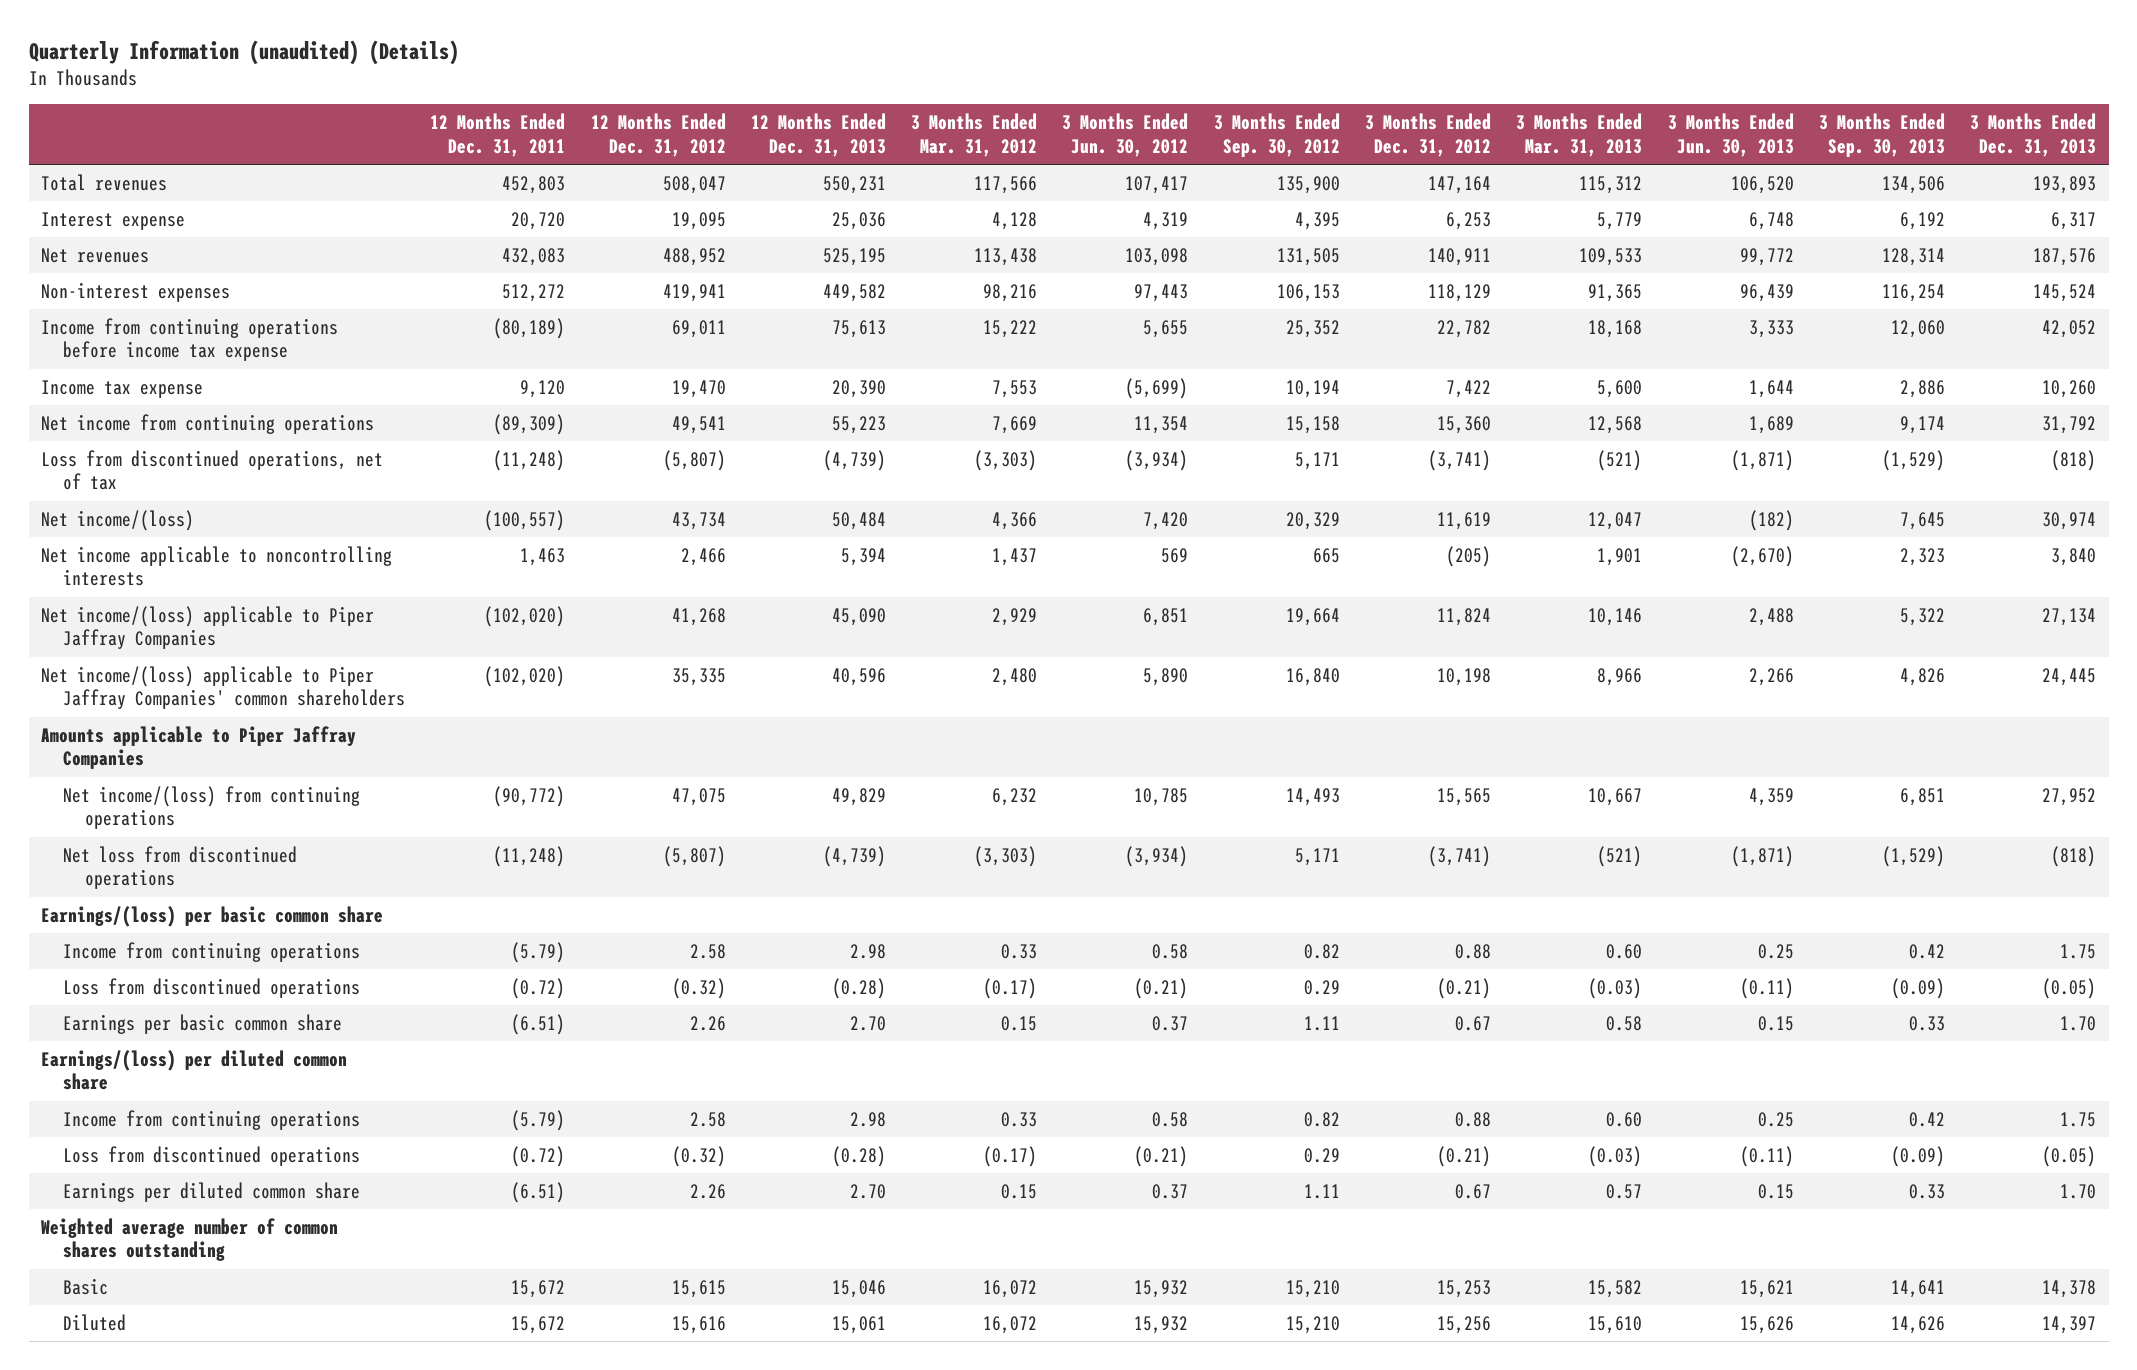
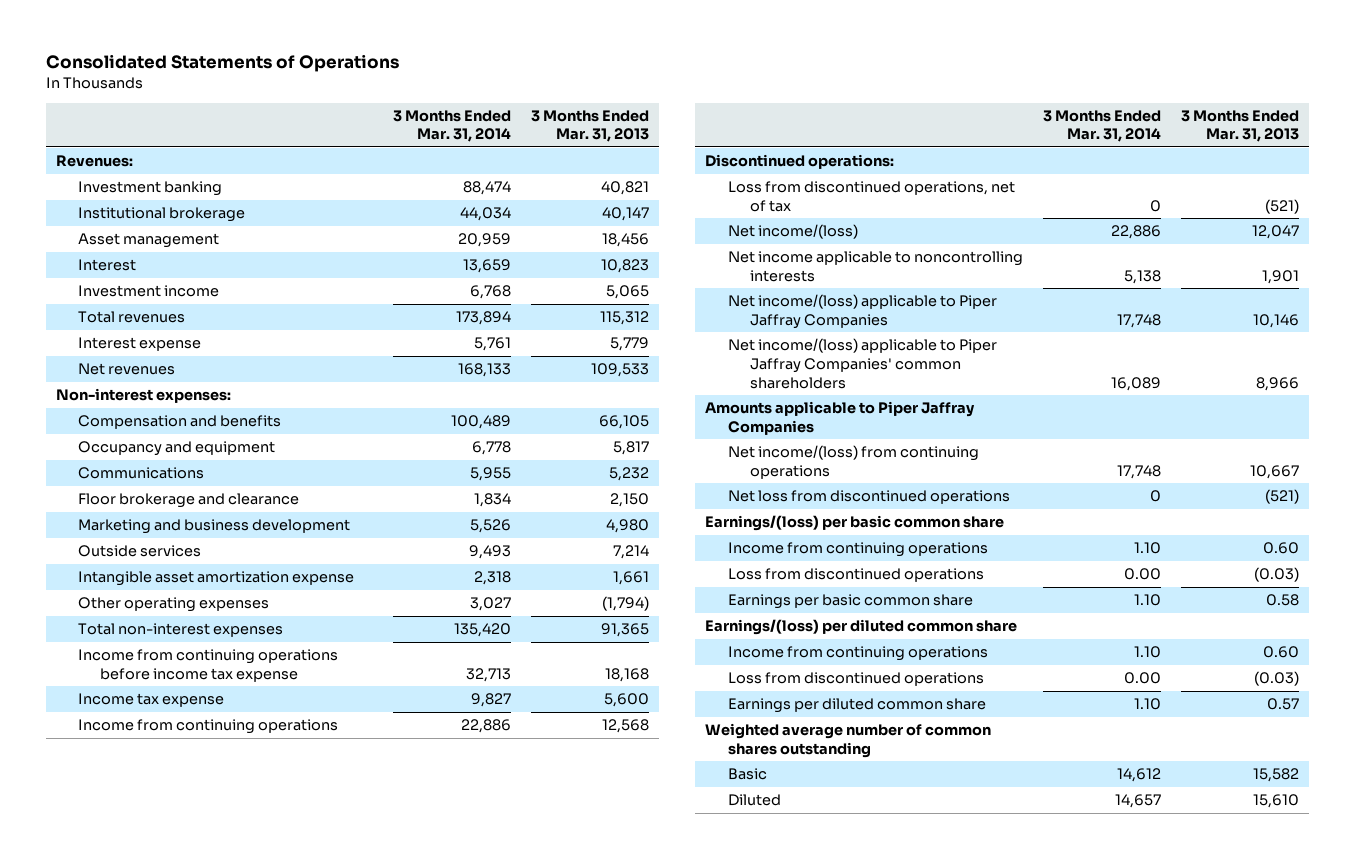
[28,39,459,65] Quarterly Information (unaudited) (Details) -> [45,54,399,73] Consolidated Statements of Operations
[430,113,566,157] 12 Months Ended Dec. 31, 2011 -> none
[590,113,726,157] 12 Months Ended Dec. 31, 2012 -> none
[750,113,886,157] 12 Months Ended Dec. 31, 2013 -> none
[911,113,1038,157] 3 Months Ended Mar. 31, 2012 -> none
[1062,113,1189,157] 3 Months Ended Jun. 30, 2012 -> none
[1213,113,1340,157] 3 Months Ended Sep. 30, 2012 -> none
[1364,113,1491,157] 3 Months Ended Dec. 31, 2012 -> none
[1667,113,1794,157] 3 Months Ended Jun. 30, 2013 -> none
[1818,113,1945,157] 3 Months Ended Sep. 30, 2013 -> none
[1970,113,2097,157] 3 Months Ended Dec. 31, 2013 -> none
none -> [393,109,512,143] 3 Months Ended Mar. 31, 2014
none -> [55,155,133,168] Revenues:
none -> [78,181,223,197] Investment banking
none -> [78,207,246,223] Institutional brokerage
none -> [78,233,220,249] Asset management
none -> [78,259,137,272] Interest
none -> [78,285,220,298] Investment income
none -> [55,388,231,404] Non-interest expenses:
none -> [78,415,282,430] Compensation and benefits
none -> [78,441,276,457] Occupancy and equipment
none -> [78,467,205,480] Communications
none -> [78,493,300,509] Floor brokerage and clearance
none -> [78,519,351,535] Marketing and business development
none -> [78,545,202,558] Outside services
none -> [78,571,355,587] Intangible asset amortization expense
none -> [78,597,270,613] Other operating expenses
[41,281,231,302] Non-interest expenses -> [78,623,284,638] Total non-interest expenses
[41,413,375,434] Net income from continuing operations -> [78,719,339,735] Income from continuing operations
none -> [705,154,895,170] Discontinued operations:

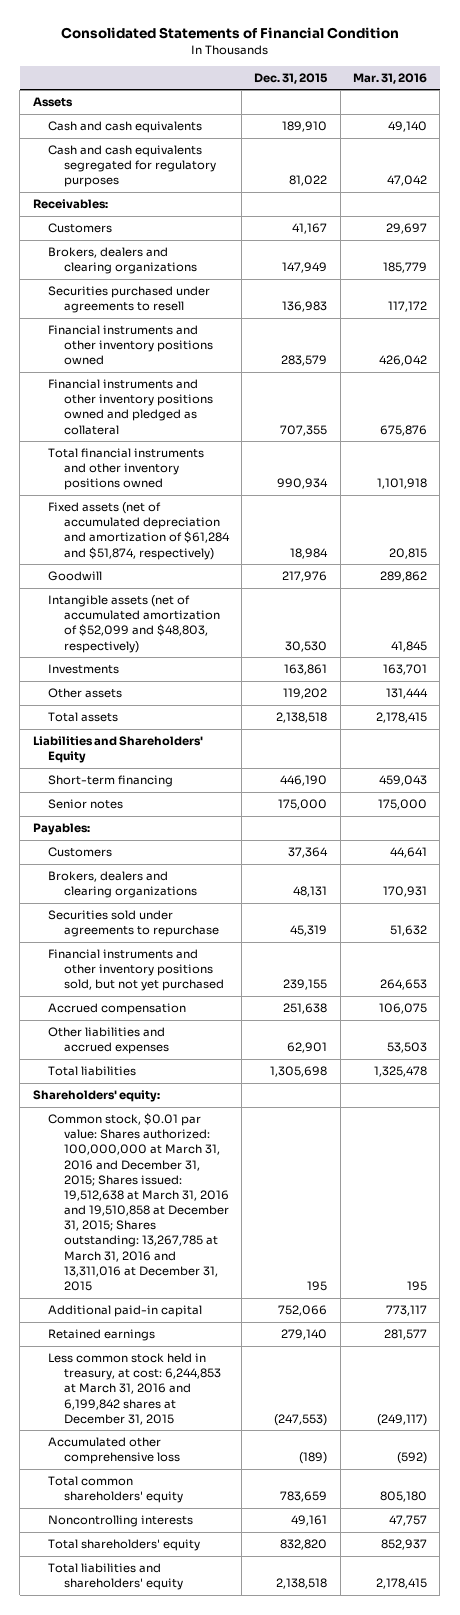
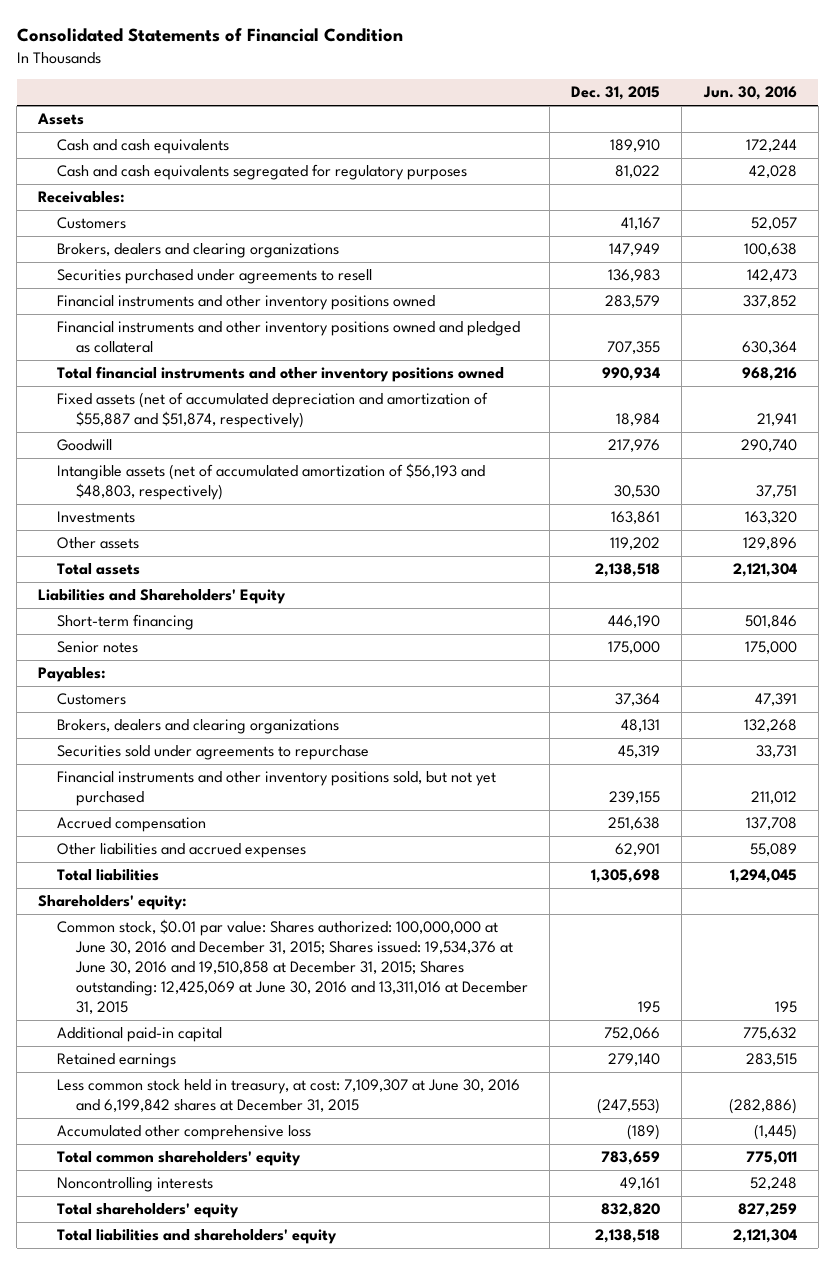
[353,72,428,84] Mar. 31, 2016 -> none
none -> [702,86,797,101] Jun. 30, 2016
[48,502,230,560] Fixed assets (net of accumulated depreciation and amortization of $61,284 and $51,874, respectively) -> [57,392,489,429] Fixed assets (net of accumulated depreciation and amortization of $55,887 and $51,874, respectively)
[48,595,220,653] Intangible assets (net of accumulated amortization of $52,099 and $48,803, respectively) -> [57,463,486,501] Intangible assets (net of accumulated amortization of $56,193 and $48,803, respectively)
[48,1113,229,1291] Common stock, $0.01 par value: Shares authorized: 100,000,000 at March 31, 2016 and December 31, 2015; Shares issued: 19,512,638 at March 31, 2016 and 19,510,858 at December 31, 2015; Shares outstanding: 13,267,785 at March 31, 2016 and 13,311,016 at December 31, 2015 -> [57,919,528,1014] Common stock, $0.01 par value: Shares authorized: 100,000,000 at June 30, 2016 and December 31, 2015; Shares issued: 19,534,376 at June 30, 2016 and 19,510,858 at December 31, 2015; Shares outstanding: 12,425,069 at June 30, 2016 and 13,311,016 at December 31, 2015
[48,1353,221,1425] Less common stock held in treasury, at cost: 6,244,853 at March 31, 2016 and 6,199,842 shares at December 31, 2015 -> [57,1079,521,1113] Less common stock held in treasury, at cost: 7,109,307 at June 30, 2016 and 6,199,842 shares at December 31, 2015

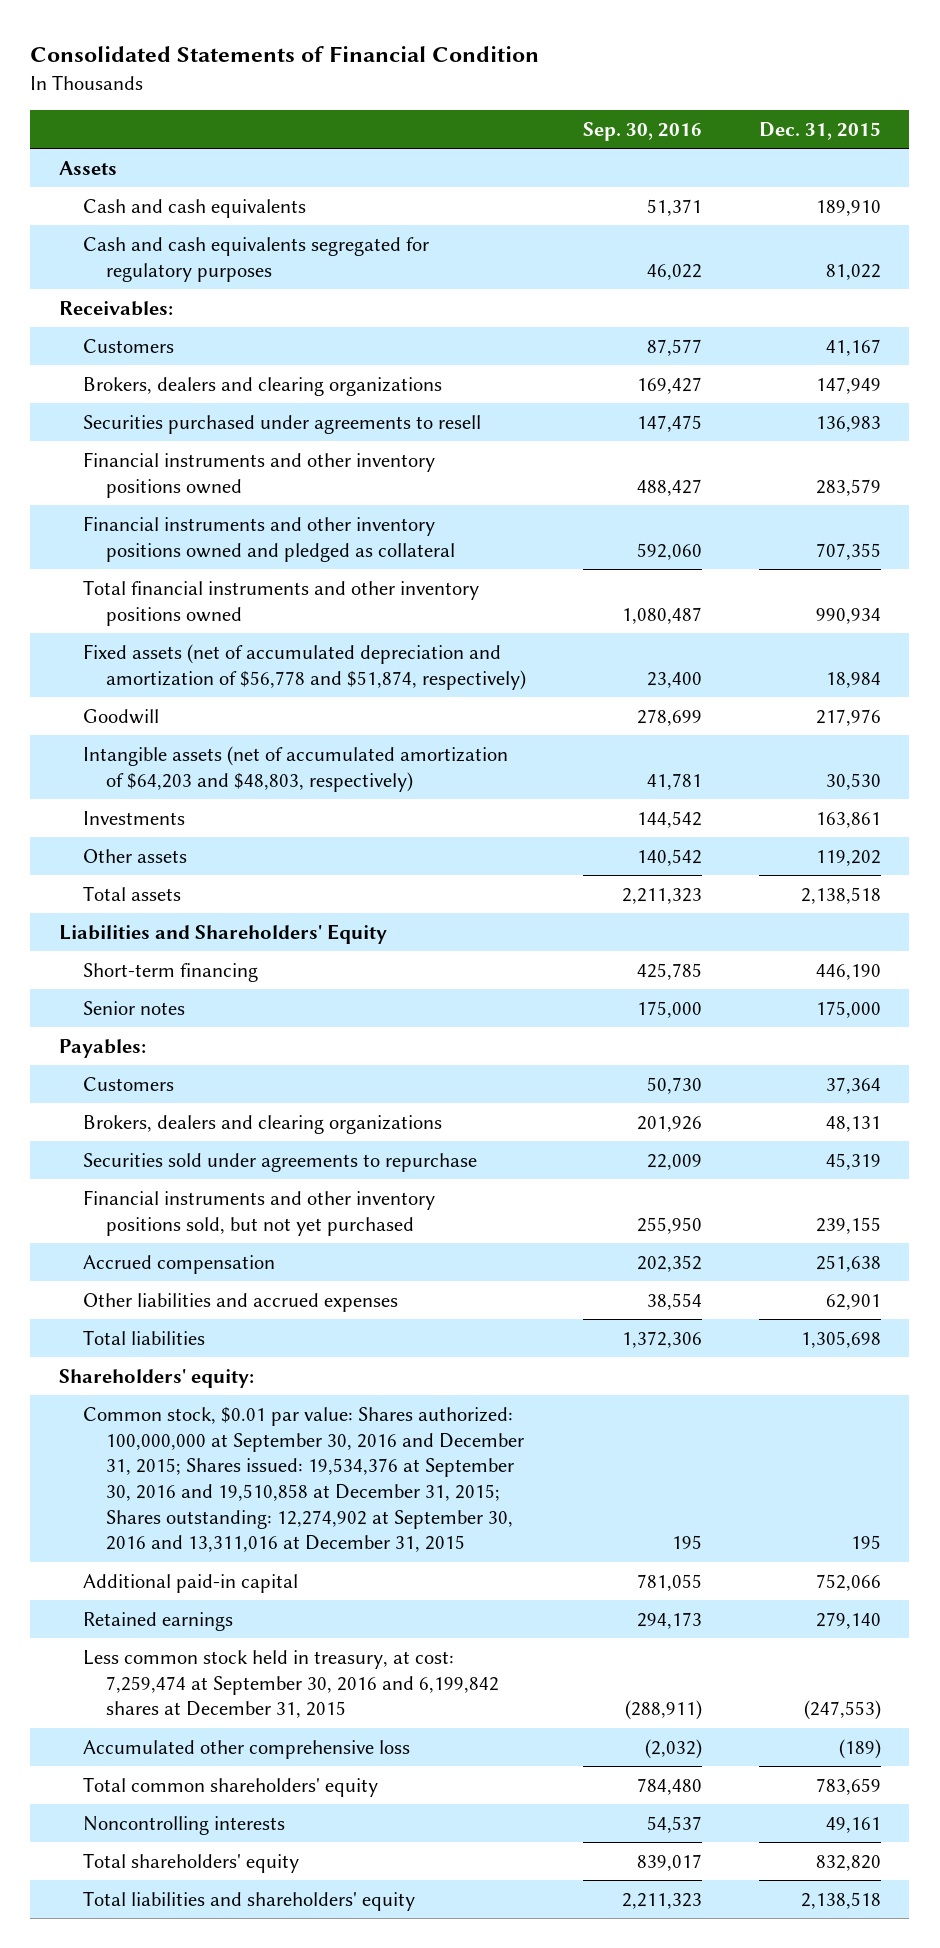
[702,86,797,101] Jun. 30, 2016 -> none
none -> [583,121,703,141] Sep. 30, 2016
[57,392,489,429] Fixed assets (net of accumulated depreciation and amortization of $55,887 and $51,874, respectively) -> [82,643,527,690] Fixed assets (net of accumulated depreciation and amortization of $56,778 and $51,874, respectively)
[57,463,486,501] Intangible assets (net of accumulated amortization of $56,193 and $48,803, respectively) -> [82,745,508,792] Intangible assets (net of accumulated amortization of $64,203 and $48,803, respectively)
[57,919,528,1014] Common stock, $0.01 par value: Shares authorized: 100,000,000 at June 30, 2016 and December 31, 2015; Shares issued: 19,534,376 at June 30, 2016 and 19,510,858 at December 31, 2015; Shares outstanding: 12,425,069 at June 30, 2016 and 13,311,016 at December 31, 2015 -> [82,1406,525,1553] Common stock, $0.01 par value: Shares authorized: 100,000,000 at September 30, 2016 and December 31, 2015; Shares issued: 19,534,376 at September 30, 2016 and 19,510,858 at December 31, 2015; Shares outstanding: 12,274,902 at September 30, 2016 and 13,311,016 at December 31, 2015
[57,1079,521,1113] Less common stock held in treasury, at cost: 7,109,307 at June 30, 2016 and 6,199,842 shares at December 31, 2015 -> [82,1649,500,1719] Less common stock held in treasury, at cost: 7,259,474 at September 30, 2016 and 6,199,842 shares at December 31, 2015

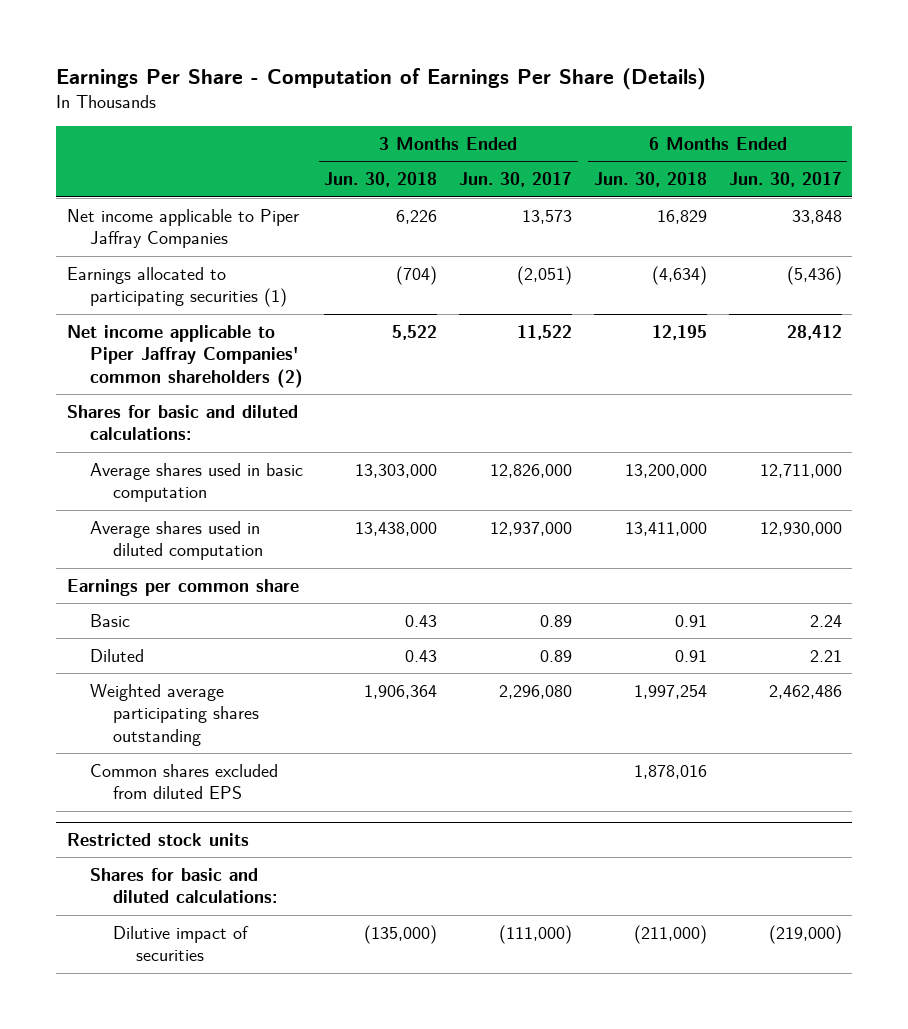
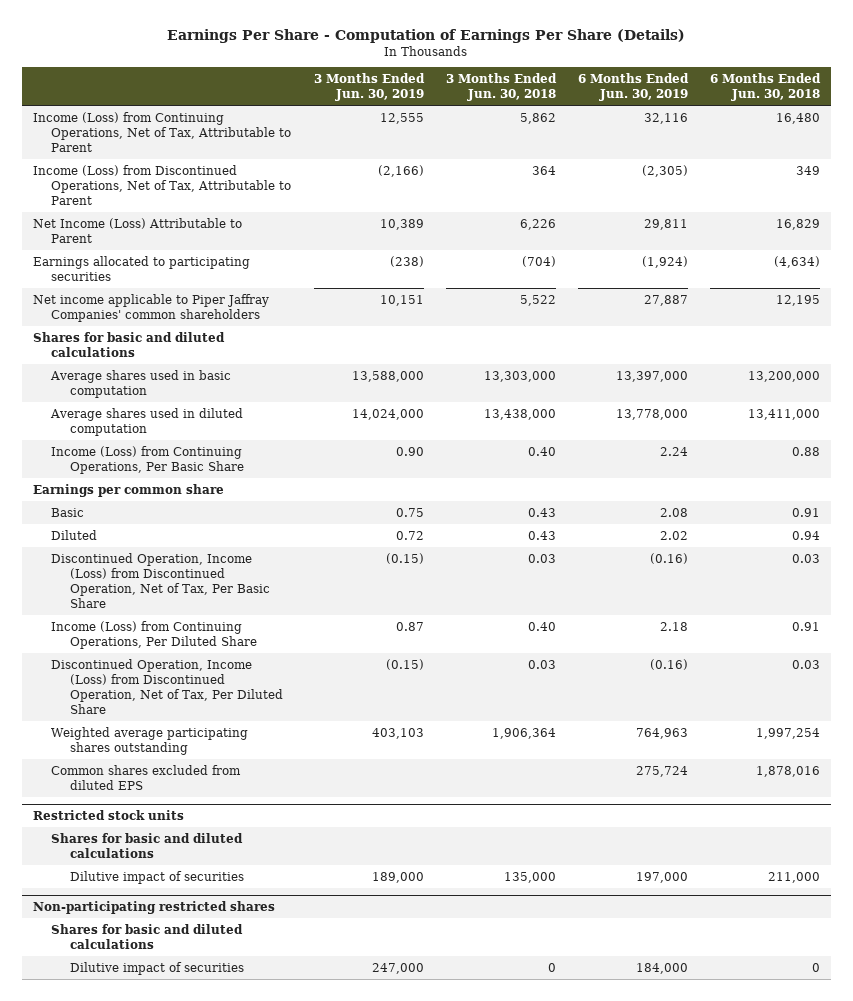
[459,172,573,188] Jun. 30, 2017 -> none
[728,172,842,188] Jun. 30, 2017 -> none
none -> [313,72,425,102] 3 Months Ended Jun. 30, 2019
none -> [578,72,690,102] 6 Months Ended Jun. 30, 2019
none -> [32,111,292,152] Income (Loss) from Continuing Operations, Net of Tax, Attributable to Parent
none -> [32,164,292,205] Income (Loss) from Discontinued Operations, Net of Tax, Attributable to Parent
[66,208,299,249] Net income applicable to Piper Jaffray Companies -> [32,217,242,243] Net Income (Loss) Attributable to Parent
[66,266,287,308] Earnings allocated to participating securities (1) -> [32,255,250,281] Earnings allocated to participating securities
[66,324,303,388] Net income applicable to Piper Jaffray Companies' common shareholders (2) -> [32,293,269,322] Net income applicable to Piper Jaffray Companies' common shareholders
[66,404,298,441] Shares for basic and diluted calculations: -> [32,331,225,357] Shares for basic and diluted calculations
none -> [51,445,244,474] Income (Loss) from Continuing Operations, Per Basic Share
[674,649,707,662] 0.91 -> [792,530,821,540] 0.94
none -> [51,552,270,608] Discontinued Operation, Income (Loss) from Discontinued Operation, Net of Tax, Per Basic Share
none -> [51,620,257,649] Income (Loss) from Continuing Operations, Per Diluted Share
none -> [51,658,283,714] Discontinued Operation, Income (Loss) from Discontinued Operation, Net of Tax, Per Diluted Share
[89,867,277,904] Shares for basic and diluted calculations: -> [51,832,244,858] Shares for basic and diluted calculations
[364,924,438,944] (135,000) -> [503,871,556,883] 135,000
[633,924,707,944] (211,000) -> [768,871,821,883] 211,000
none -> [32,901,275,915] Non-participating restricted shares
none -> [51,923,244,949] Shares for basic and diluted calculations
none -> [69,961,244,975] Dilutive impact of securities

